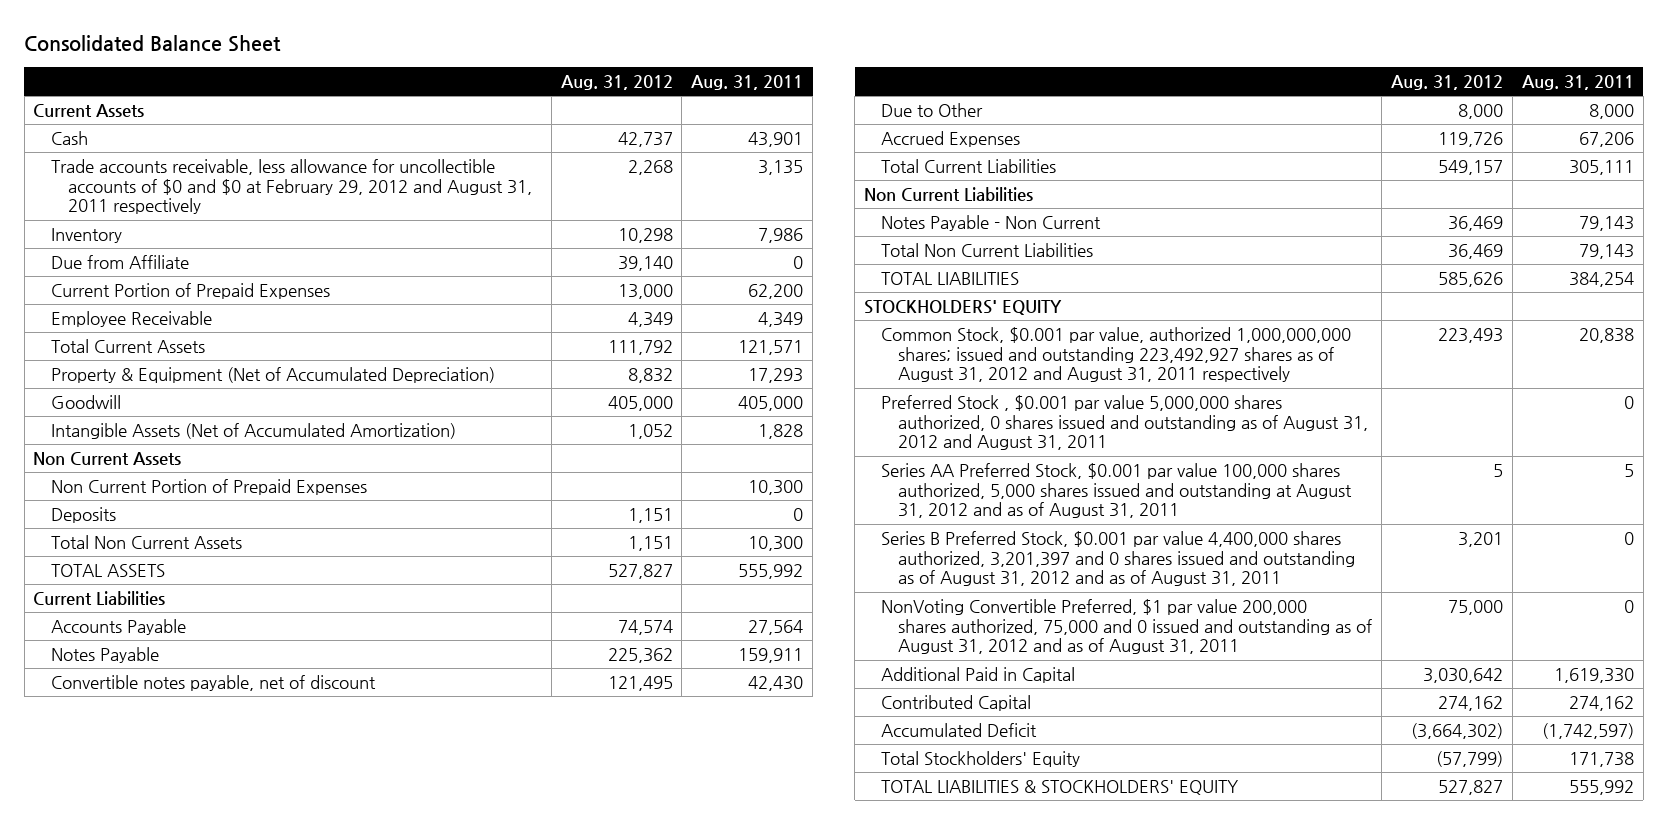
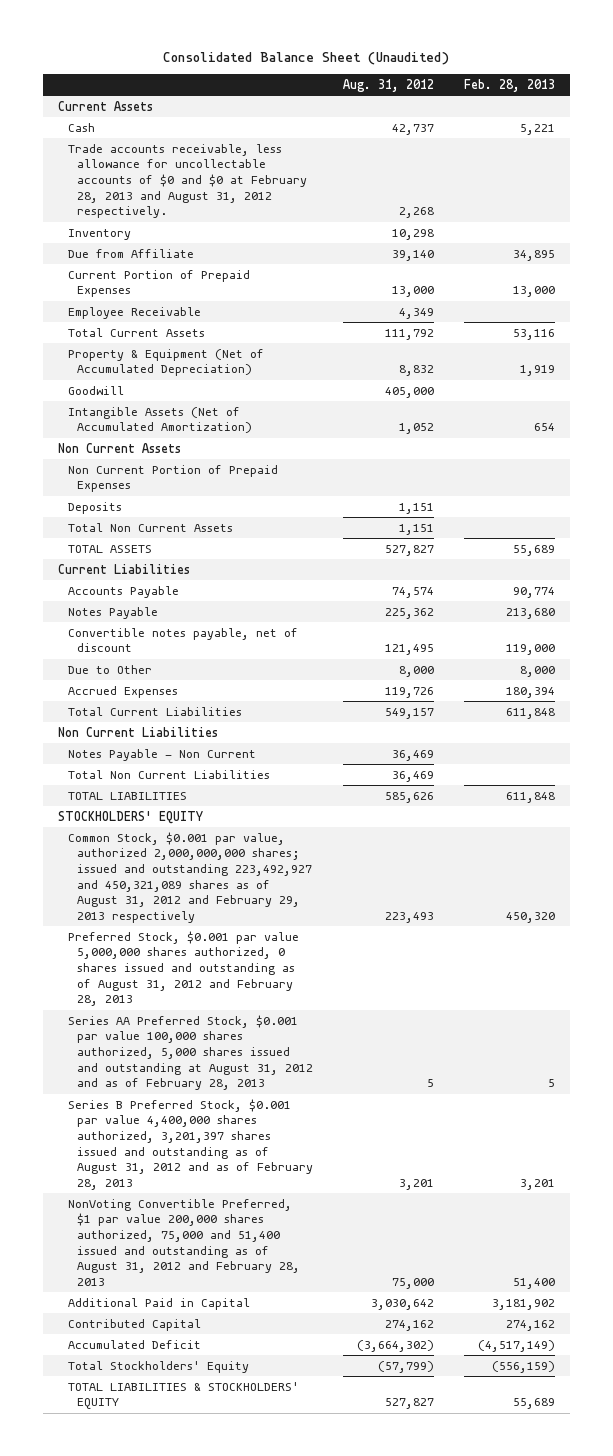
[24,35,282,53] Consolidated Balance Sheet -> [163,51,450,65] Consolidated Balance Sheet (Unaudited)
[691,74,804,90] Aug. 31, 2011 -> none
none -> [464,78,556,92] Feb. 28, 2013
[50,158,532,215] Trade accounts receivable, less allowance for uncollectible accounts of $0 and $0 at February 29, 2012 and August 31, 2011 respectively -> [67,143,308,219] Trade accounts receivable, less allowance for uncollectable accounts of $0 and $0 at February 28, 2013 and August 31, 2012 respectively.
[881,326,1352,383] Common Stock, $0.001 par value, authorized 1,000,000,000 shares; issued and outstanding 223,492,927 shares as of August 31, 2012 and August 31, 2011 respectively -> [67,831,313,923] Common Stock, $0.001 par value, authorized 2,000,000,000 shares; issued and outstanding 223,492,927 and 450,321,089 shares as of August 31, 2012 and February 29, 2013 respectively
[881,394,1369,451] Preferred Stock , $0.001 par value 5,000,000 shares authorized, 0 shares issued and outstanding as of August 31, 2012 and August 31, 2011 -> [67,930,299,1007] Preferred Stock, $0.001 par value 5,000,000 shares authorized, 0 shares issued and outstanding as of August 31, 2012 and February 28, 2013
[881,462,1353,519] Series AA Preferred Stock, $0.001 par value 100,000 shares authorized, 5,000 shares issued and outstanding at August 31, 2012 and as of August 31, 2011 -> [67,1014,314,1091] Series AA Preferred Stock, $0.001 par value 100,000 shares authorized, 5,000 shares issued and outstanding at August 31, 2012 and as of February 28, 2013
[881,530,1356,587] Series B Preferred Stock, $0.001 par value 4,400,000 shares authorized, 3,201,397 and 0 shares issued and outstanding as of August 31, 2012 and as of August 31, 2011 -> [67,1098,314,1190] Series B Preferred Stock, $0.001 par value 4,400,000 shares authorized, 3,201,397 shares issued and outstanding as of August 31, 2012 and as of February 28, 2013
[881,598,1373,655] NonVoting Convertible Preferred, $1 par value 200,000 shares authorized, 75,000 and 0 issued and outstanding as of August 31, 2012 and as of August 31, 2011 -> [67,1198,301,1286] NonVoting Convertible Preferred, $1 par value 200,000 shares authorized, 75,000 and 51,400 issued and outstanding as of August 31, 2012 and February 28, 2013

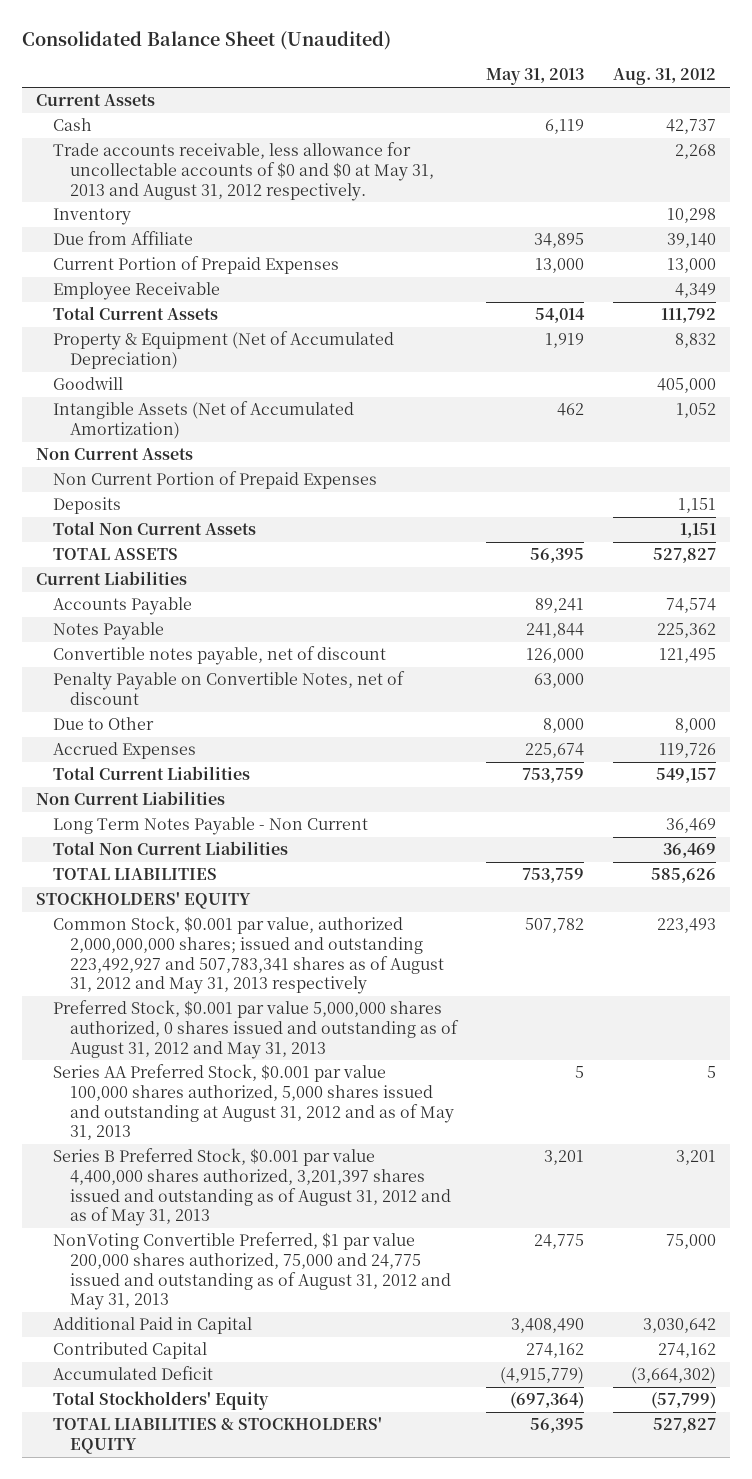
[464,78,556,92] Feb. 28, 2013 -> none
none -> [485,68,584,86] May 31, 2013
[67,143,308,219] Trade accounts receivable, less allowance for uncollectable accounts of $0 and $0 at February 28, 2013 and August 31, 2012 respectively. -> [53,142,435,201] Trade accounts receivable, less allowance for uncollectable accounts of $0 and $0 at May 31, 2013 and August 31, 2012 respectively.
none -> [53,671,406,705] Penalty Payable on Convertible Notes, net of discount
[67,748,256,761] Notes Payable - Non Current -> [53,817,369,836] Long Term Notes Payable - Non Current
[67,831,313,923] Common Stock, $0.001 par value, authorized 2,000,000,000 shares; issued and outstanding 223,492,927 and 450,321,089 shares as of August 31, 2012 and February 29, 2013 respectively -> [53,916,445,995] Common Stock, $0.001 par value, authorized 2,000,000,000 shares; issued and outstanding 223,492,927 and 507,783,341 shares as of August 31, 2012 and May 31, 2013 respectively
[67,930,299,1007] Preferred Stock, $0.001 par value 5,000,000 shares authorized, 0 shares issued and outstanding as of August 31, 2012 and February 28, 2013 -> [53,1000,460,1059] Preferred Stock, $0.001 par value 5,000,000 shares authorized, 0 shares issued and outstanding as of August 31, 2012 and May 31, 2013
[67,1014,314,1091] Series AA Preferred Stock, $0.001 par value 100,000 shares authorized, 5,000 shares issued and outstanding at August 31, 2012 and as of February 28, 2013 -> [53,1064,455,1141] Series AA Preferred Stock, $0.001 par value 100,000 shares authorized, 5,000 shares issued and outstanding at August 31, 2012 and as of May 31, 2013
[67,1098,314,1190] Series B Preferred Stock, $0.001 par value 4,400,000 shares authorized, 3,201,397 shares issued and outstanding as of August 31, 2012 and as of February 28, 2013 -> [53,1148,452,1227] Series B Preferred Stock, $0.001 par value 4,400,000 shares authorized, 3,201,397 shares issued and outstanding as of August 31, 2012 and as of May 31, 2013
[67,1198,301,1286] NonVoting Convertible Preferred, $1 par value 200,000 shares authorized, 75,000 and 51,400 issued and outstanding as of August 31, 2012 and February 28, 2013 -> [53,1232,452,1311] NonVoting Convertible Preferred, $1 par value 200,000 shares authorized, 75,000 and 24,775 issued and outstanding as of August 31, 2012 and May 31, 2013

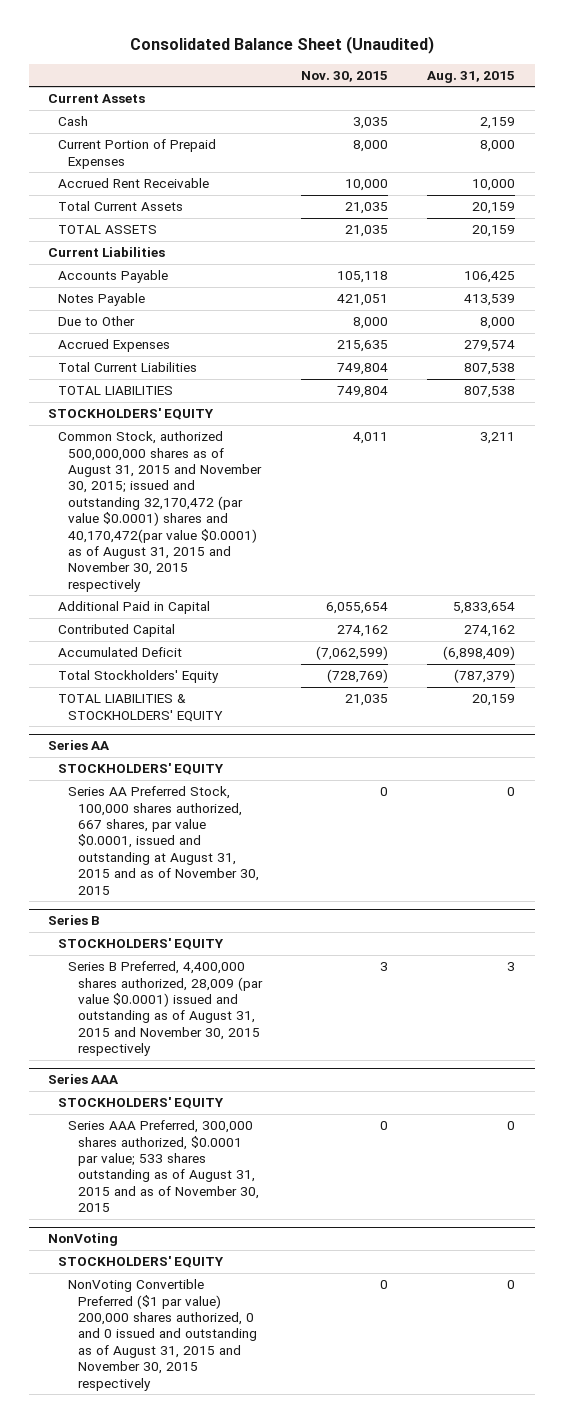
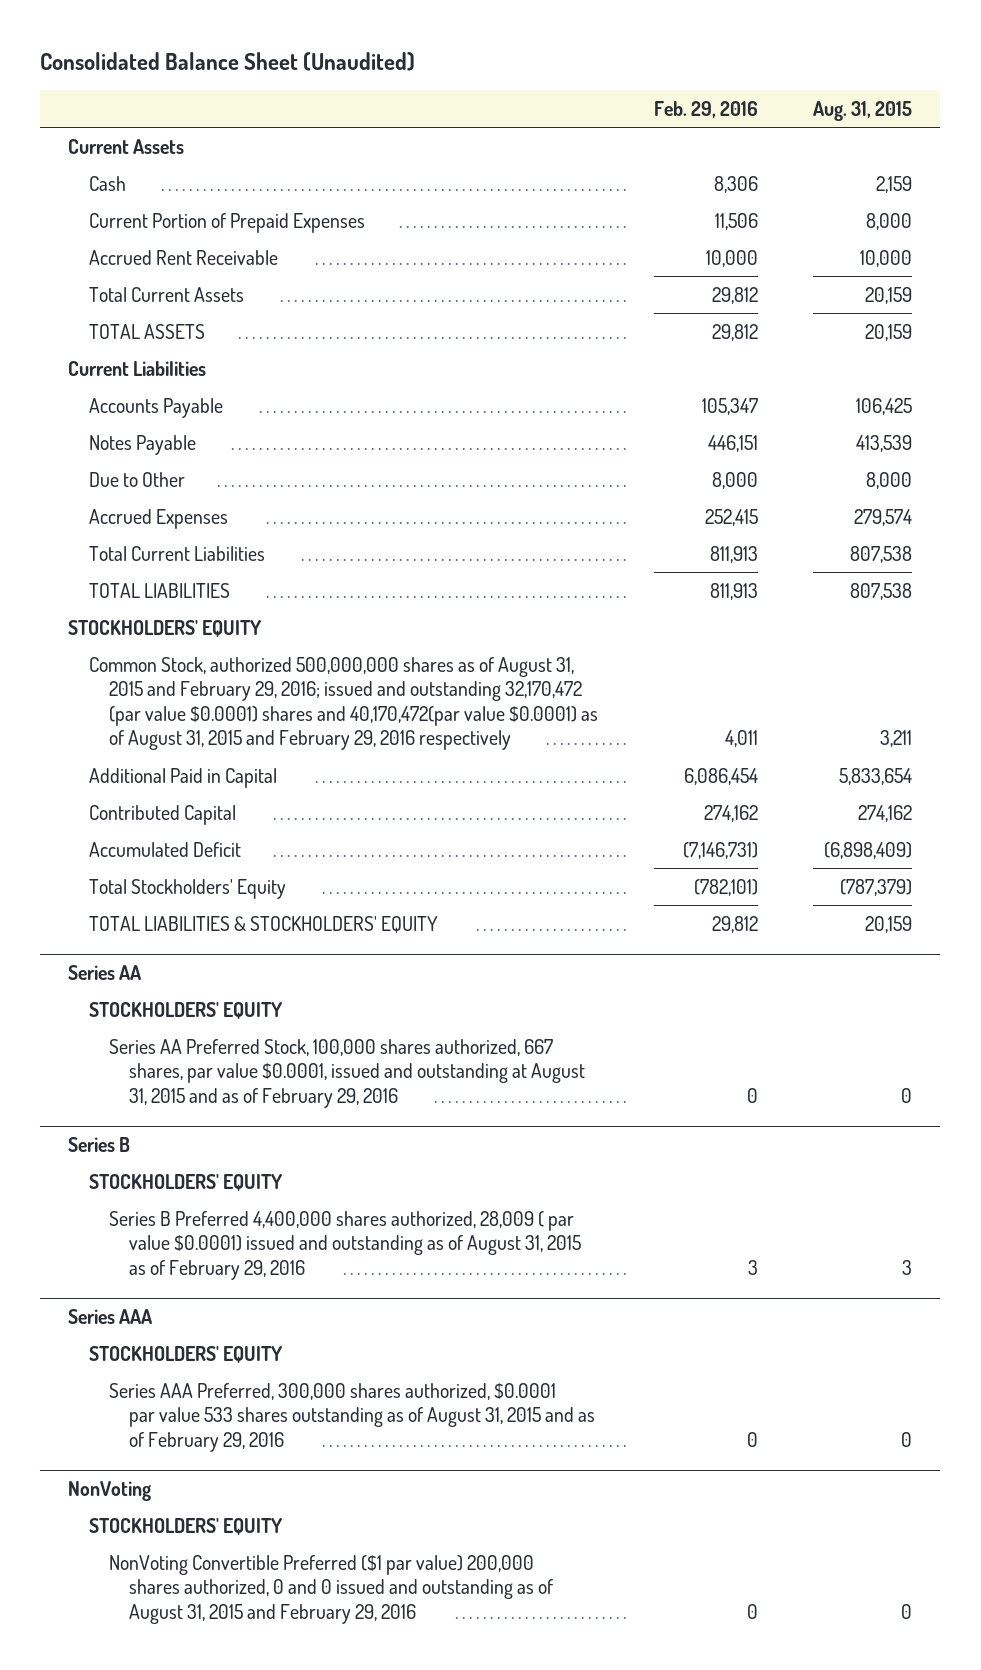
[300,70,388,82] Nov. 30, 2015 -> none
none -> [653,100,758,118] Feb. 29, 2016
[58,431,262,592] Common Stock, authorized 500,000,000 shares as of August 31, 2015 and November 30, 2015; issued and outstanding 32,170,472 (par value $0.0001) shares and 40,170,472(par value $0.0001) as of August 31, 2015 and November 30, 2015 respectively -> [88,656,598,751] Common Stock, authorized 500,000,000 shares as of August 31, 2015 and February 29, 2016; issued and outstanding 32,170,472 (par value $0.0001) shares and 40,170,472(par value $0.0001) as of August 31, 2015 and February 29, 2016 respectively
[67,786,259,895] Series AA Preferred Stock, 100,000 shares authorized, 667 shares, par value $0.0001, issued and outstanding at August 31, 2015 and as of November 30, 2015 -> [108,1038,586,1108] Series AA Preferred Stock, 100,000 shares authorized, 667 shares, par value $0.0001, issued and outstanding at August 31, 2015 and as of February 29, 2016
[67,961,263,1057] Series B Preferred, 4,400,000 shares authorized, 28,009 (par value $0.0001) issued and outstanding as of August 31, 2015 and November 30, 2015 respectively -> [108,1210,582,1280] Series B Preferred 4,400,000 shares authorized, 28,009 ( par value $0.0001) issued and outstanding as of August 31, 2015 as of February 29, 2016
[67,1120,259,1213] Series AAA Preferred, 300,000 shares authorized, $0.0001 par value; 533 shares outstanding as of August 31, 2015 and as of November 30, 2015 -> [108,1382,596,1452] Series AAA Preferred, 300,000 shares authorized, $0.0001 par value 533 shares outstanding as of August 31, 2015 and as of February 29, 2016
[67,1279,257,1391] NonVoting Convertible Preferred ($1 par value) 200,000 shares authorized, 0 and 0 issued and outstanding as of August 31, 2015 and November 30, 2015 respectively -> [108,1554,554,1624] NonVoting Convertible Preferred ($1 par value) 200,000 shares authorized, 0 and 0 issued and outstanding as of August 31, 2015 and February 29, 2016

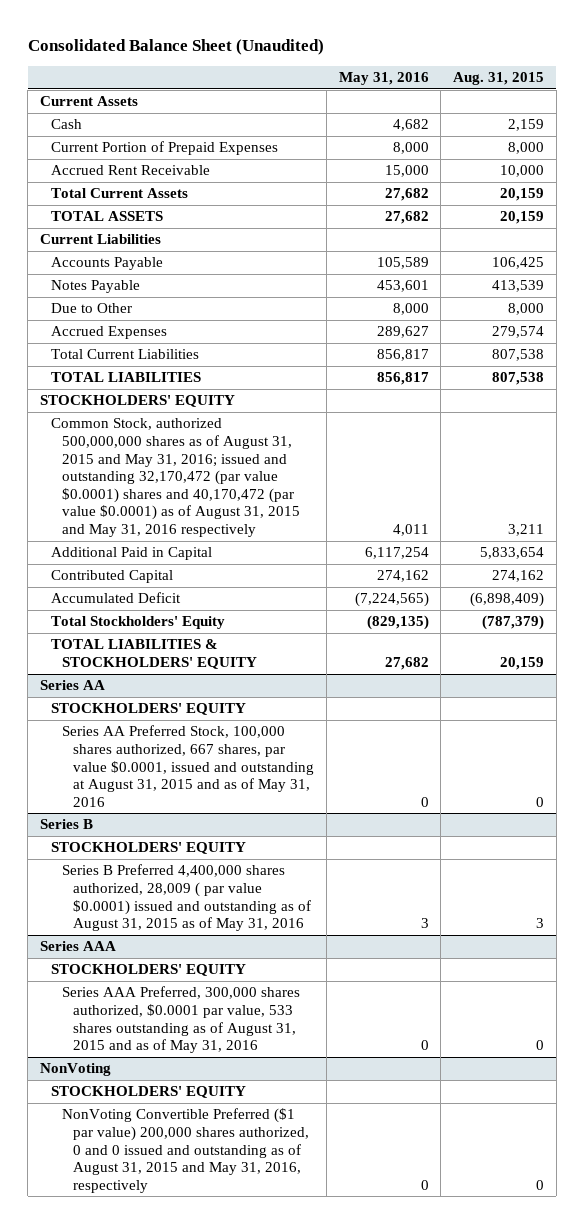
[653,100,758,118] Feb. 29, 2016 -> none
none -> [338,72,429,86] May 31, 2016
[88,656,598,751] Common Stock, authorized 500,000,000 shares as of August 31, 2015 and February 29, 2016; issued and outstanding 32,170,472 (par value $0.0001) shares and 40,170,472(par value $0.0001) as of August 31, 2015 and February 29, 2016 respectively -> [51,418,301,537] Common Stock, authorized 500,000,000 shares as of August 31, 2015 and May 31, 2016; issued and outstanding 32,170,472 (par value $0.0001) shares and 40,170,472 (par value $0.0001) as of August 31, 2015 and May 31, 2016 respectively
[108,1038,586,1108] Series AA Preferred Stock, 100,000 shares authorized, 667 shares, par value $0.0001, issued and outstanding at August 31, 2015 and as of February 29, 2016 -> [62,725,315,807] Series AA Preferred Stock, 100,000 shares authorized, 667 shares, par value $0.0001, issued and outstanding at August 31, 2015 and as of May 31, 2016
[108,1210,582,1280] Series B Preferred 4,400,000 shares authorized, 28,009 ( par value $0.0001) issued and outstanding as of August 31, 2015 as of February 29, 2016 -> [62,864,312,932] Series B Preferred 4,400,000 shares authorized, 28,009 ( par value $0.0001) issued and outstanding as of August 31, 2015 as of May 31, 2016
[108,1382,596,1452] Series AAA Preferred, 300,000 shares authorized, $0.0001 par value 533 shares outstanding as of August 31, 2015 and as of February 29, 2016 -> [62,986,301,1054] Series AAA Preferred, 300,000 shares authorized, $0.0001 par value, 533 shares outstanding as of August 31, 2015 and as of May 31, 2016
[108,1554,554,1624] NonVoting Convertible Preferred ($1 par value) 200,000 shares authorized, 0 and 0 issued and outstanding as of August 31, 2015 and February 29, 2016 -> [62,1108,310,1193] NonVoting Convertible Preferred ($1 par value) 200,000 shares authorized, 0 and 0 issued and outstanding as of August 31, 2015 and May 31, 2016, respectively

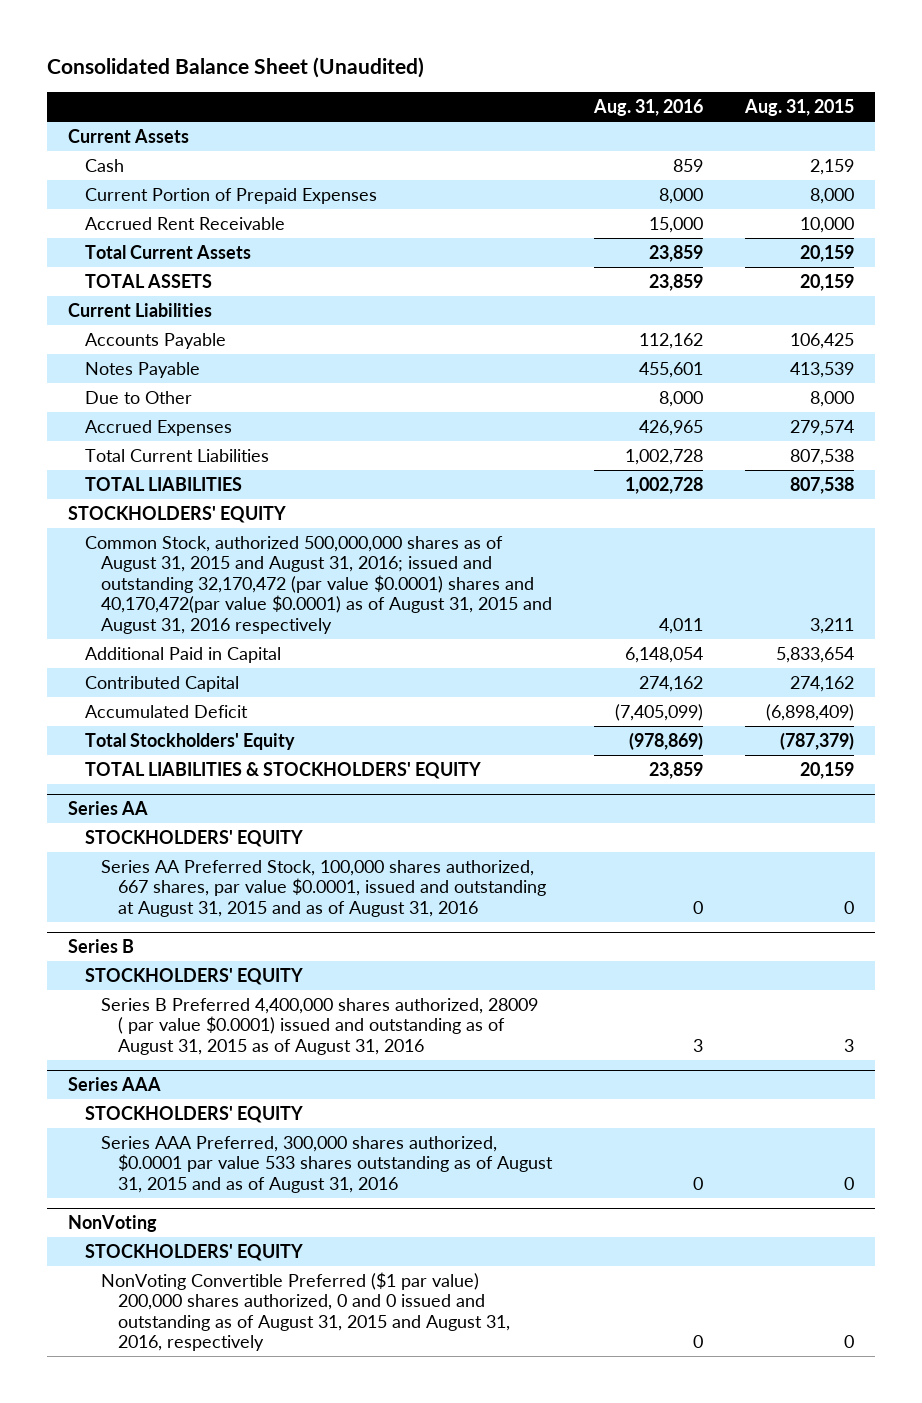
[338,72,429,86] May 31, 2016 -> none
none -> [593,99,704,117] Aug. 31, 2016
[51,418,301,537] Common Stock, authorized 500,000,000 shares as of August 31, 2015 and May 31, 2016; issued and outstanding 32,170,472 (par value $0.0001) shares and 40,170,472 (par value $0.0001) as of August 31, 2015 and May 31, 2016 respectively -> [84,535,553,634] Common Stock, authorized 500,000,000 shares as of August 31, 2015 and August 31, 2016; issued and outstanding 32,170,472 (par value $0.0001) shares and 40,170,472(par value $0.0001) as of August 31, 2015 and August 31, 2016 respectively
[62,725,315,807] Series AA Preferred Stock, 100,000 shares authorized, 667 shares, par value $0.0001, issued and outstanding at August 31, 2015 and as of May 31, 2016 -> [101,859,546,917] Series AA Preferred Stock, 100,000 shares authorized, 667 shares, par value $0.0001, issued and outstanding at August 31, 2015 and as of August 31, 2016
[62,864,312,932] Series B Preferred 4,400,000 shares authorized, 28,009 ( par value $0.0001) issued and outstanding as of August 31, 2015 as of May 31, 2016 -> [101,997,539,1055] Series B Preferred 4,400,000 shares authorized, 28009 ( par value $0.0001) issued and outstanding as of August 31, 2015 as of August 31, 2016
[62,986,301,1054] Series AAA Preferred, 300,000 shares authorized, $0.0001 par value, 533 shares outstanding as of August 31, 2015 and as of May 31, 2016 -> [101,1135,553,1193] Series AAA Preferred, 300,000 shares authorized, $0.0001 par value 533 shares outstanding as of August 31, 2015 and as of August 31, 2016
[62,1108,310,1193] NonVoting Convertible Preferred ($1 par value) 200,000 shares authorized, 0 and 0 issued and outstanding as of August 31, 2015 and May 31, 2016, respectively -> [101,1271,510,1352] NonVoting Convertible Preferred ($1 par value) 200,000 shares authorized, 0 and 0 issued and outstanding as of August 31, 2015 and August 31, 2016, respectively

